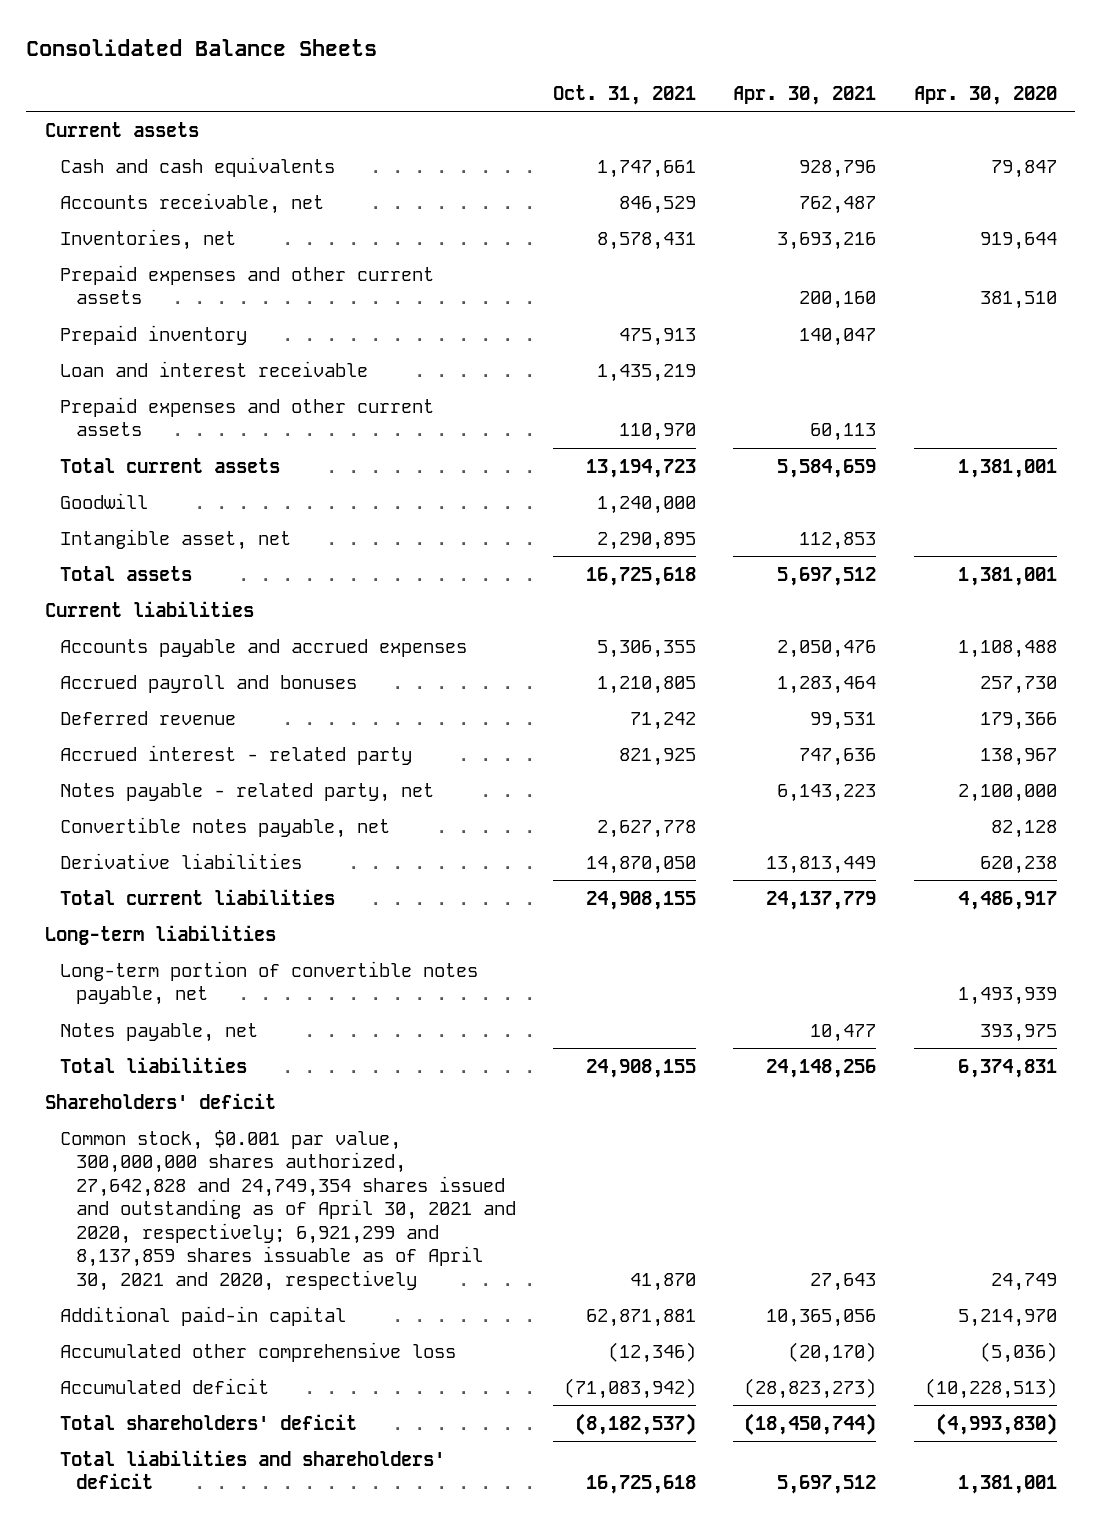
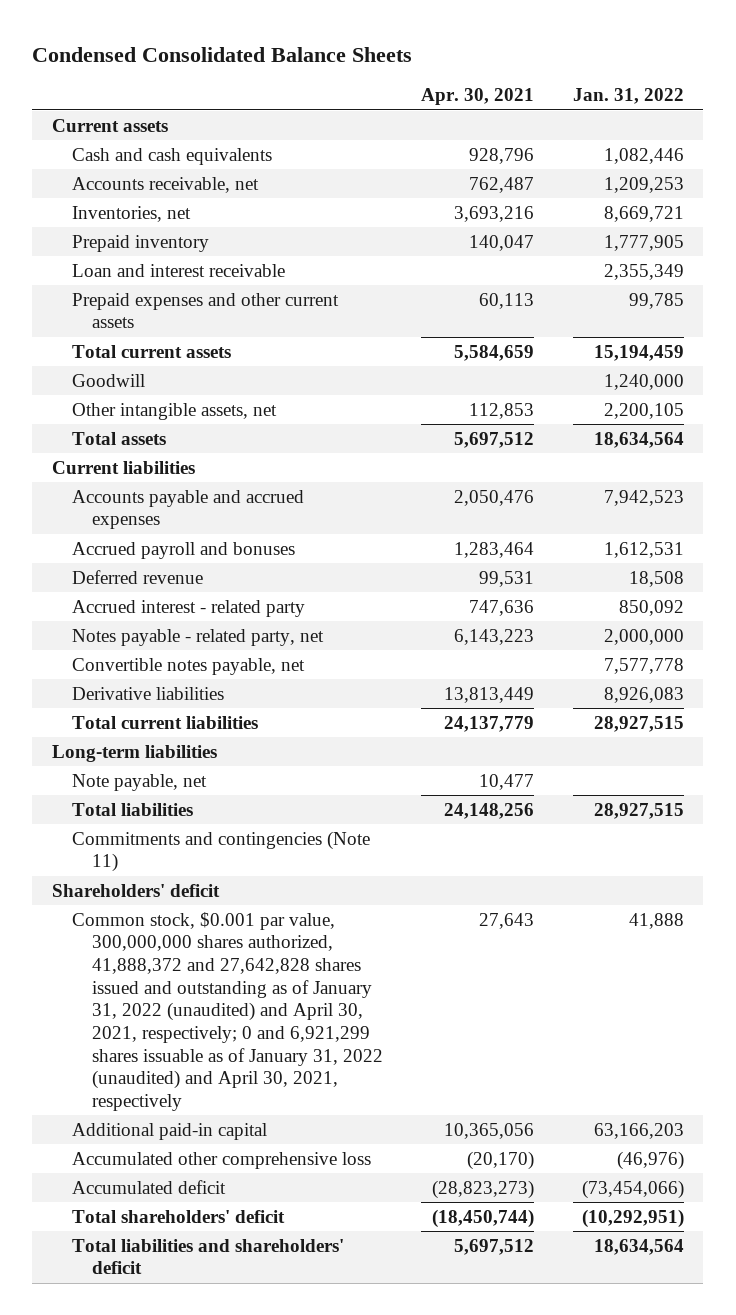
[26,38,378,56] Consolidated Balance Sheets -> [32,46,413,62] Condensed Consolidated Balance Sheets
[553,84,697,105] Oct. 31, 2021 -> none
[913,85,1057,105] Apr. 30, 2020 -> none
none -> [572,88,684,105] Jan. 31, 2022
[60,264,435,305] Prepaid expenses and other current assets -> none
[60,528,292,550] Intangible asset, net -> [71,402,277,420] Other intangible assets, net
[60,960,479,1006] Long-term portion of convertible notes payable, net -> none
[60,1022,259,1042] Notes payable, net -> [71,773,207,791] Note payable, net
none -> [71,830,370,873] Commitments and contingencies (Note 11)
[60,1129,516,1291] Common stock, $0.001 par value, 300,000,000 shares authorized, 27,642,828 and 24,749,354 shares issued and outstanding as of April 30, 2021 and 2020, respectively; 6,921,299 and 8,137,859 shares issuable as of April 30, 2021 and 2020, respectively -> [71,911,383,1112] Common stock, $0.001 par value, 300,000,000 shares authorized, 41,888,372 and 27,642,828 shares issued and outstanding as of January 31, 2022 (unaudited) and April 30, 2021, respectively; 0 and 6,921,299 shares issuable as of January 31, 2022 (unaudited) and April 30, 2021, respectively

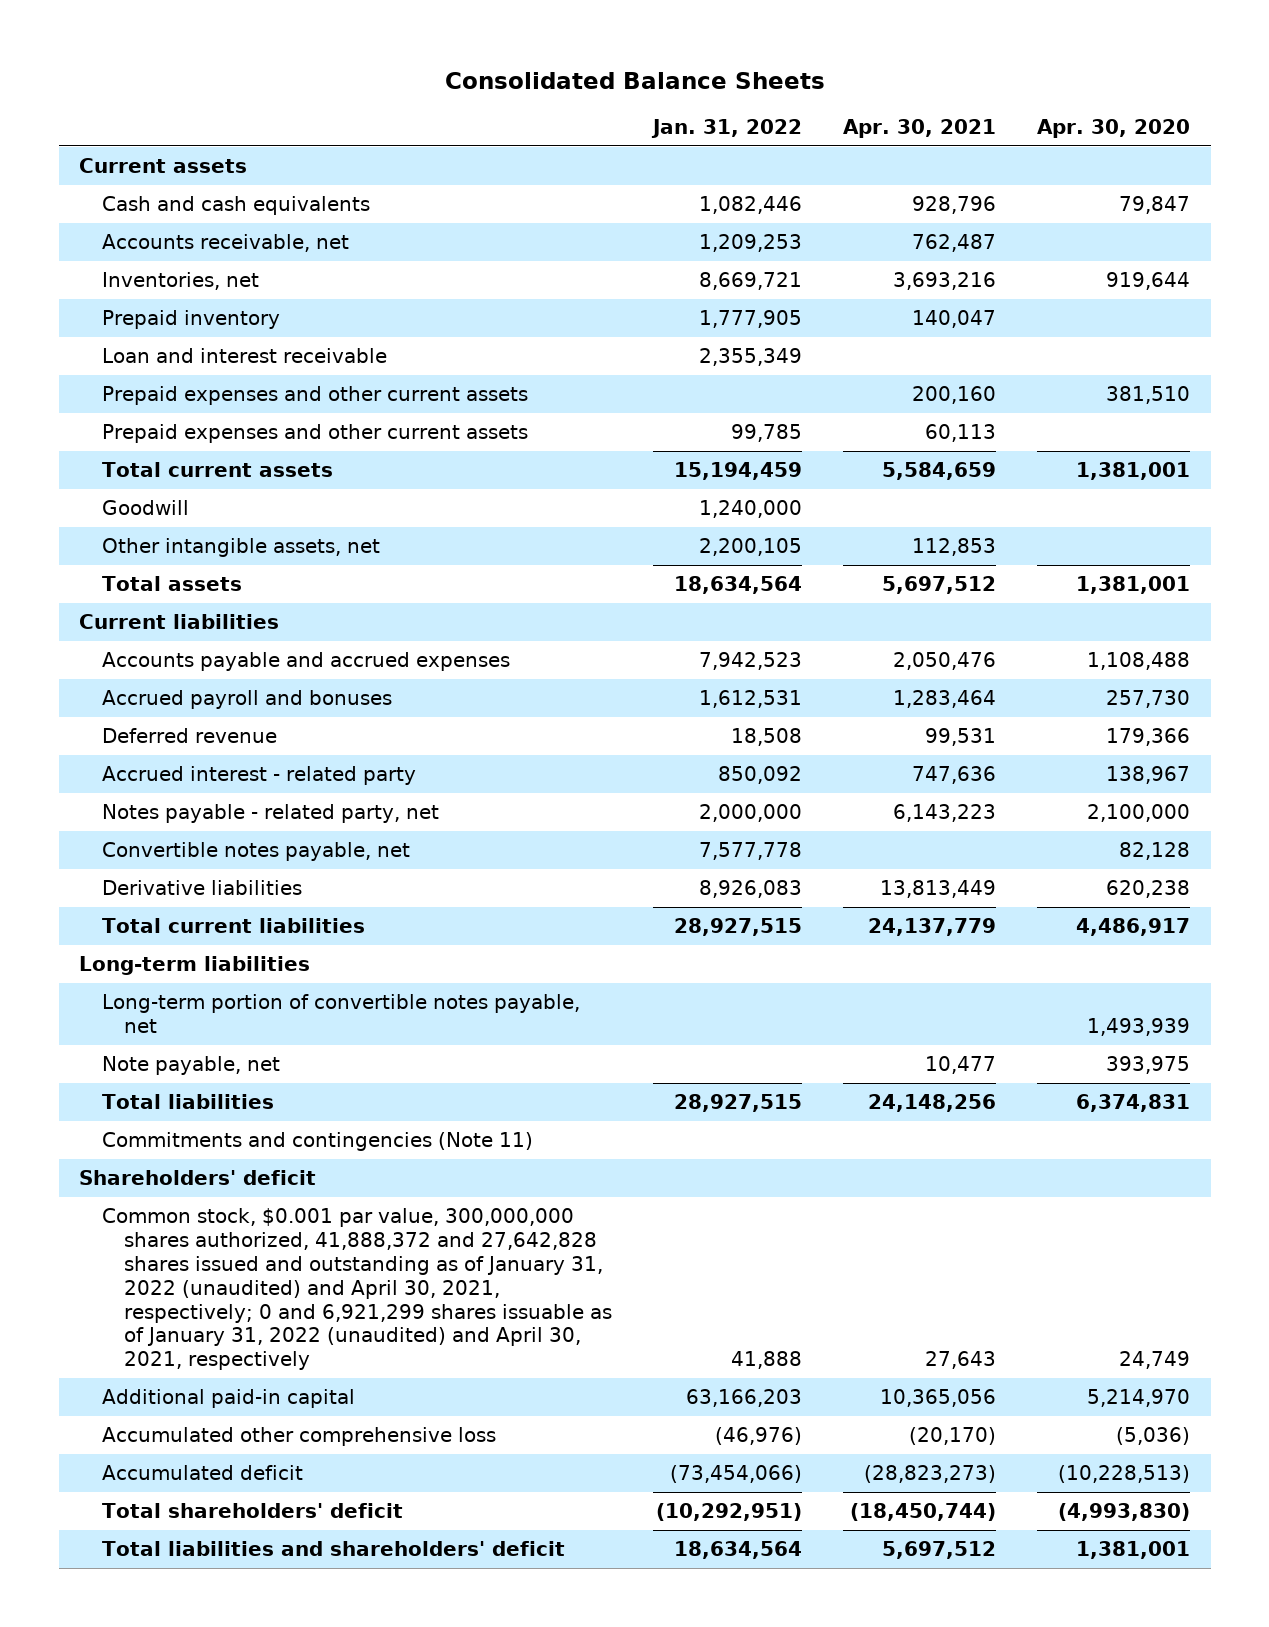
[32,46,413,62] Condensed Consolidated Balance Sheets -> [444,71,825,89] Consolidated Balance Sheets
none -> [1037,119,1191,139] Apr. 30, 2020
none -> [101,386,528,406] Prepaid expenses and other current assets
none -> [101,994,580,1033] Long-term portion of convertible notes payable, net

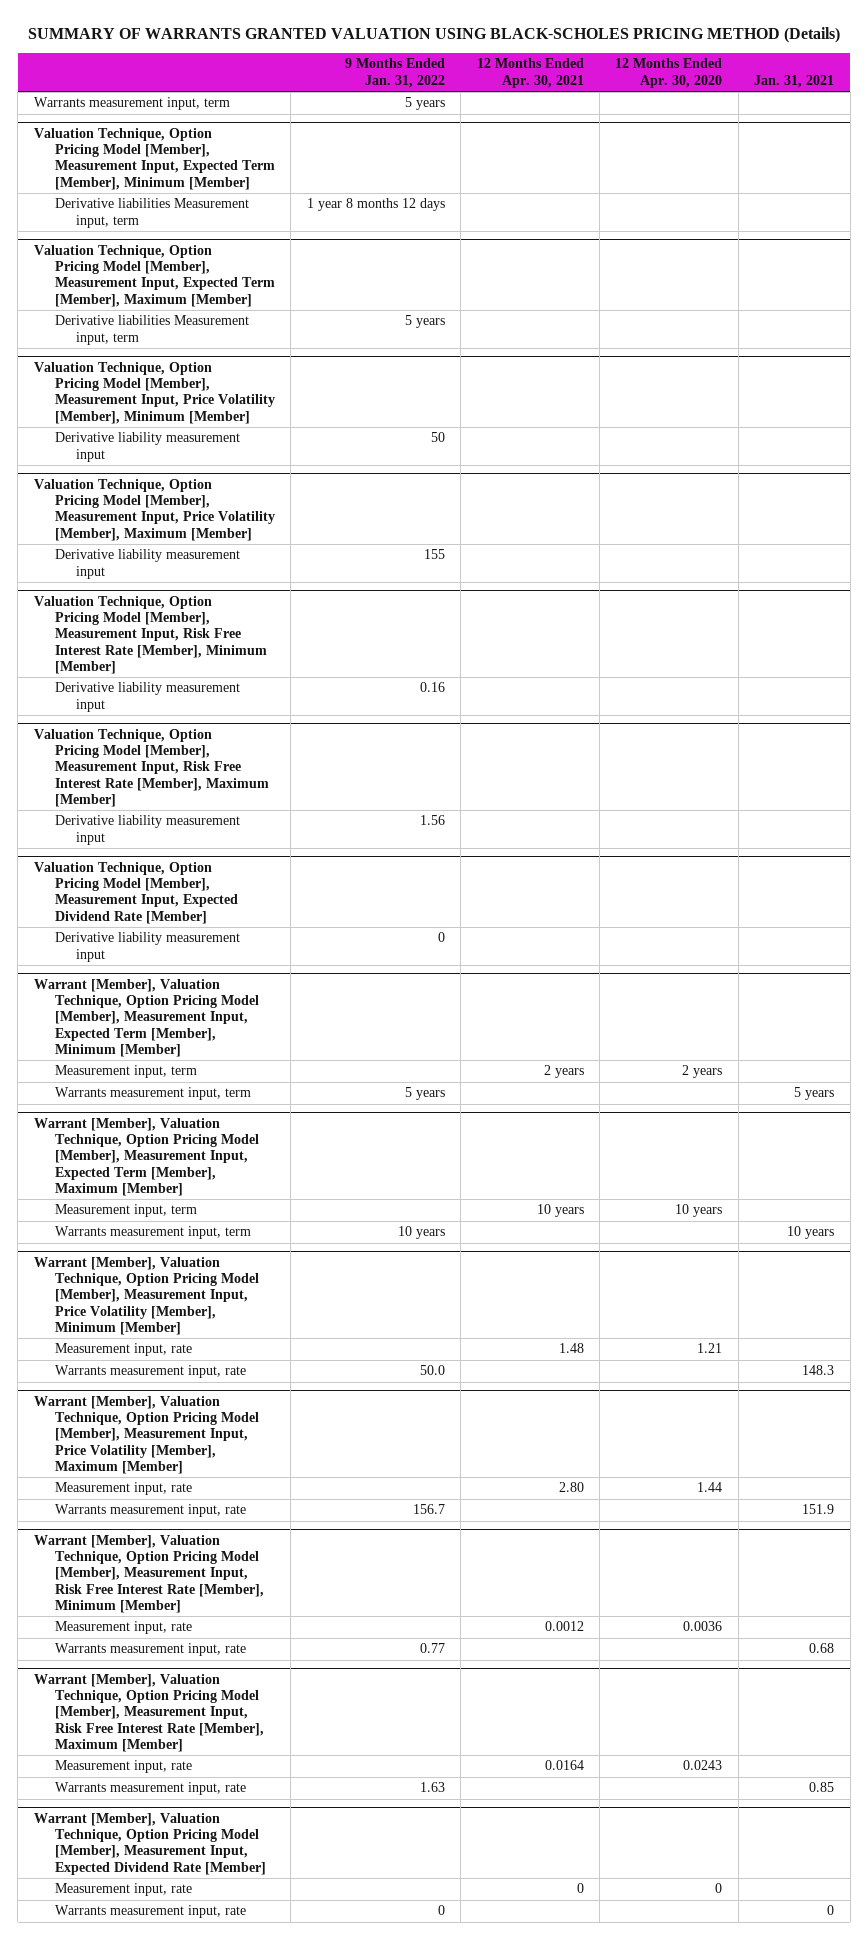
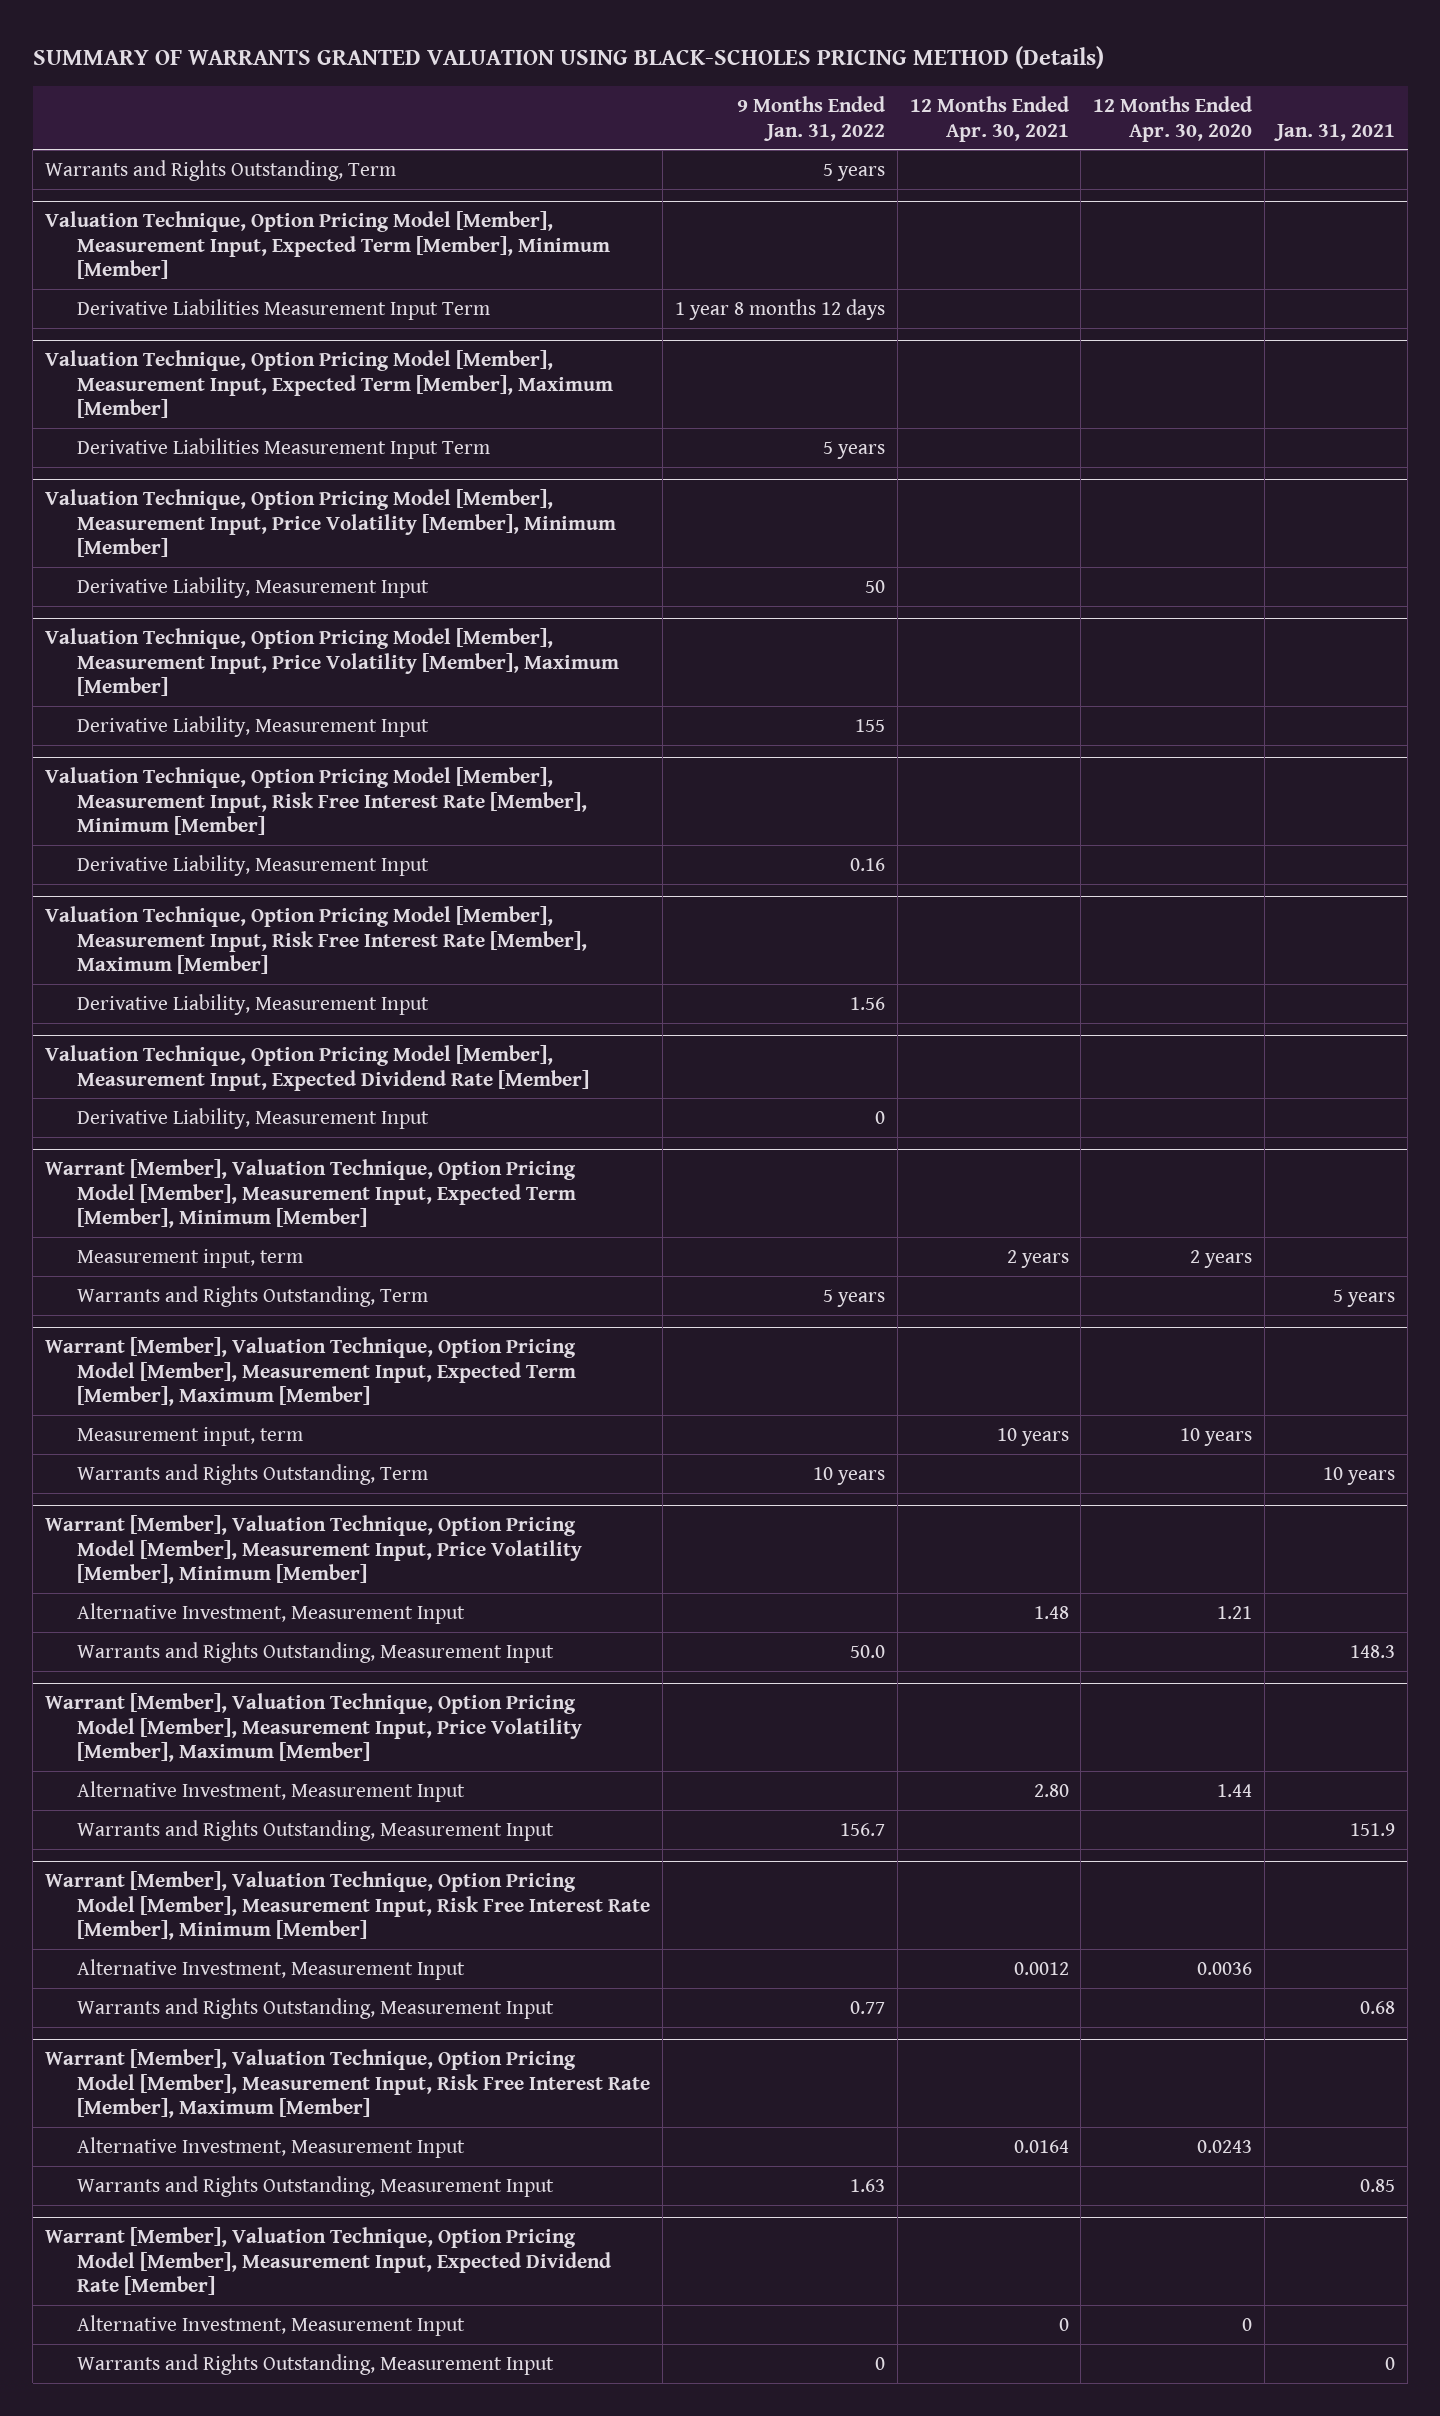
[33,97,230,111] Warrants measurement input, term -> [45,159,397,181] Warrants and Rights Outstanding, Term
[54,198,249,228] Derivative liabilities Measurement input, term -> [76,298,490,320] Derivative Liabilities Measurement Input Term
[54,315,249,345] Derivative liabilities Measurement input, term -> [76,437,490,459] Derivative Liabilities Measurement Input Term
[54,432,240,462] Derivative liability measurement input -> [76,576,429,598] Derivative Liability, Measurement Input
[54,549,240,579] Derivative liability measurement input -> [76,715,429,737] Derivative Liability, Measurement Input
[54,682,240,712] Derivative liability measurement input -> [76,854,429,876] Derivative Liability, Measurement Input
[54,815,240,845] Derivative liability measurement input -> [76,993,429,1015] Derivative Liability, Measurement Input
[54,932,240,962] Derivative liability measurement input -> [76,1107,429,1129] Derivative Liability, Measurement Input
[54,1087,251,1101] Warrants measurement input, term -> [76,1285,428,1307] Warrants and Rights Outstanding, Term
[54,1226,251,1240] Warrants measurement input, term -> [76,1463,428,1485] Warrants and Rights Outstanding, Term
[54,1343,192,1357] Measurement input, rate -> [76,1602,465,1624] Alternative Investment, Measurement Input
[54,1365,246,1379] Warrants measurement input, rate -> [76,1641,554,1663] Warrants and Rights Outstanding, Measurement Input
[54,1482,192,1496] Measurement input, rate -> [76,1780,465,1802] Alternative Investment, Measurement Input
[54,1504,246,1518] Warrants measurement input, rate -> [76,1819,554,1841] Warrants and Rights Outstanding, Measurement Input
[54,1621,192,1635] Measurement input, rate -> [76,1958,465,1980] Alternative Investment, Measurement Input
[54,1643,246,1657] Warrants measurement input, rate -> [76,1997,554,2019] Warrants and Rights Outstanding, Measurement Input
[54,1760,192,1774] Measurement input, rate -> [76,2136,465,2158] Alternative Investment, Measurement Input
[54,1782,246,1796] Warrants measurement input, rate -> [76,2175,554,2197] Warrants and Rights Outstanding, Measurement Input
[54,1883,192,1897] Measurement input, rate -> [76,2314,465,2336] Alternative Investment, Measurement Input
[54,1905,246,1919] Warrants measurement input, rate -> [76,2353,554,2375] Warrants and Rights Outstanding, Measurement Input

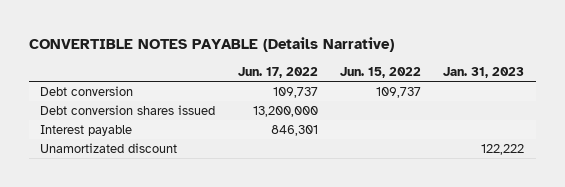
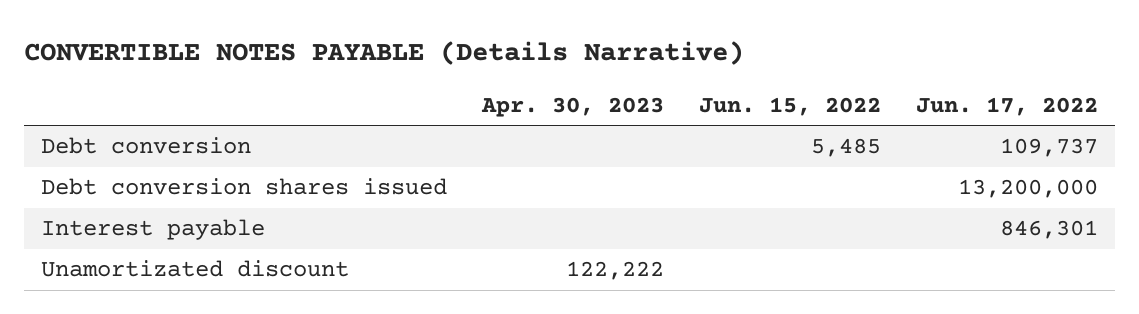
[443,67,525,79] Jan. 31, 2023 -> none
none -> [480,96,664,117] Apr. 30, 2023
[376,86,422,98] 109,737 -> [810,138,881,158] 5,485

